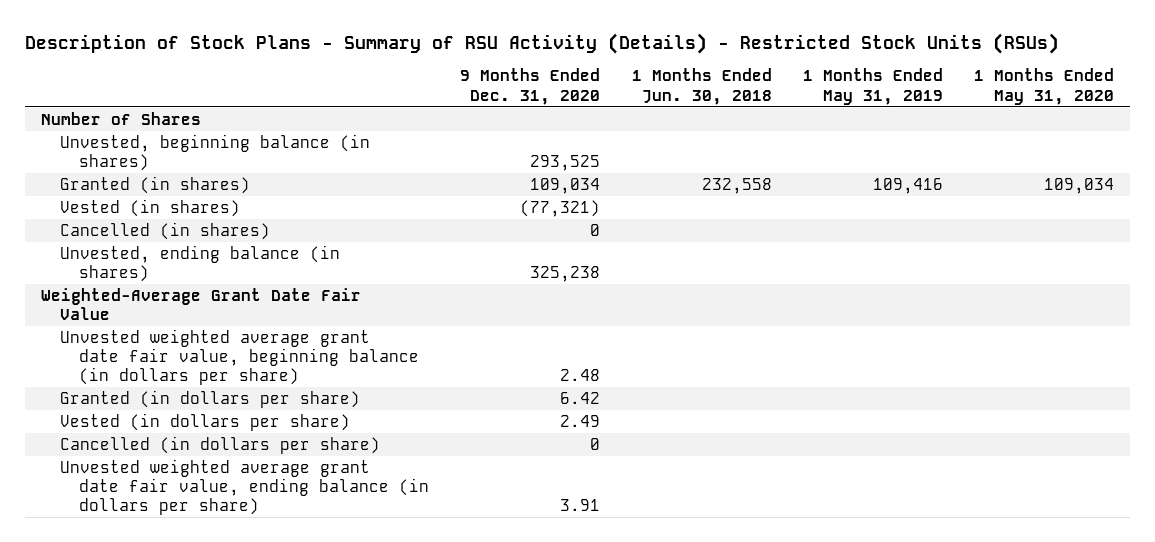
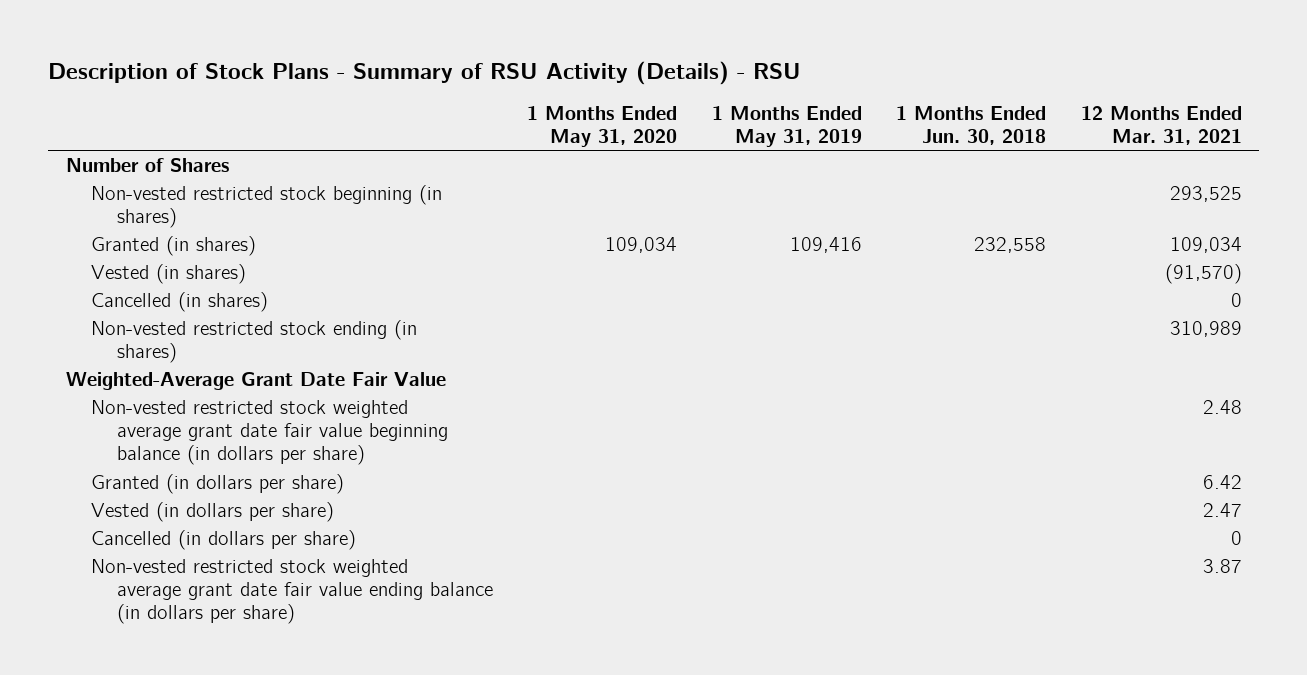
[24,32,1059,54] Description of Stock Plans - Summary of RSU Activity (Details) - Restricted Stock Units (RSUs) -> [48,61,802,86] Description of Stock Plans - Summary of RSU Activity (Details) - RSU
[460,68,601,105] 9 Months Ended Dec. 31, 2020 -> none
none -> [1080,105,1242,146] 12 Months Ended Mar. 31, 2021
[59,133,370,172] Unvested, beginning balance (in shares) -> [91,184,443,229] Non-vested restricted stock beginning (in shares)
[59,244,340,283] Unvested, ending balance (in shares) -> [91,319,418,364] Non-vested restricted stock ending (in shares)
[59,328,420,386] Unvested weighted average grant date fair value, beginning balance (in dollars per share) -> [91,399,448,466] Non-vested restricted stock weighted average grant date fair value beginning balance (in dollars per share)
[59,458,430,516] Unvested weighted average grant date fair value, ending balance (in dollars per share) -> [91,558,493,625] Non-vested restricted stock weighted average grant date fair value ending balance (in dollars per share)

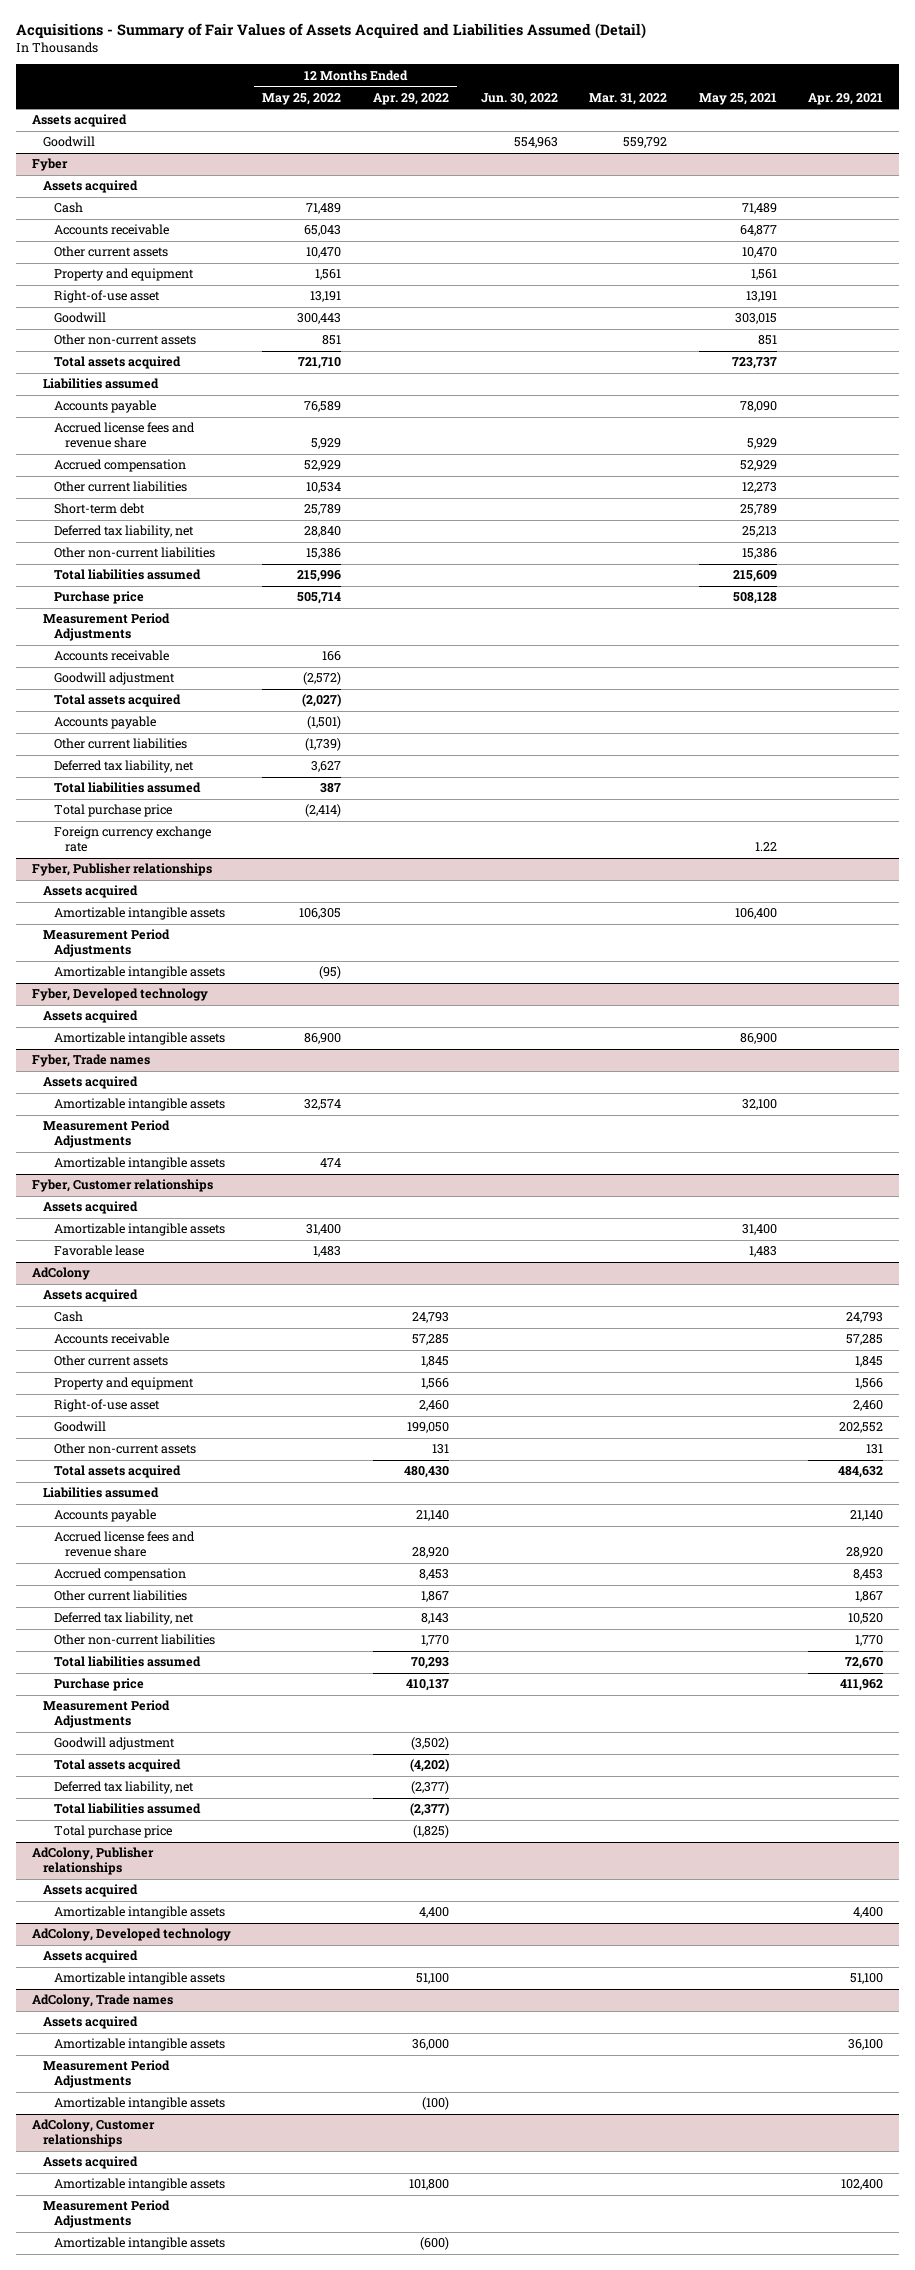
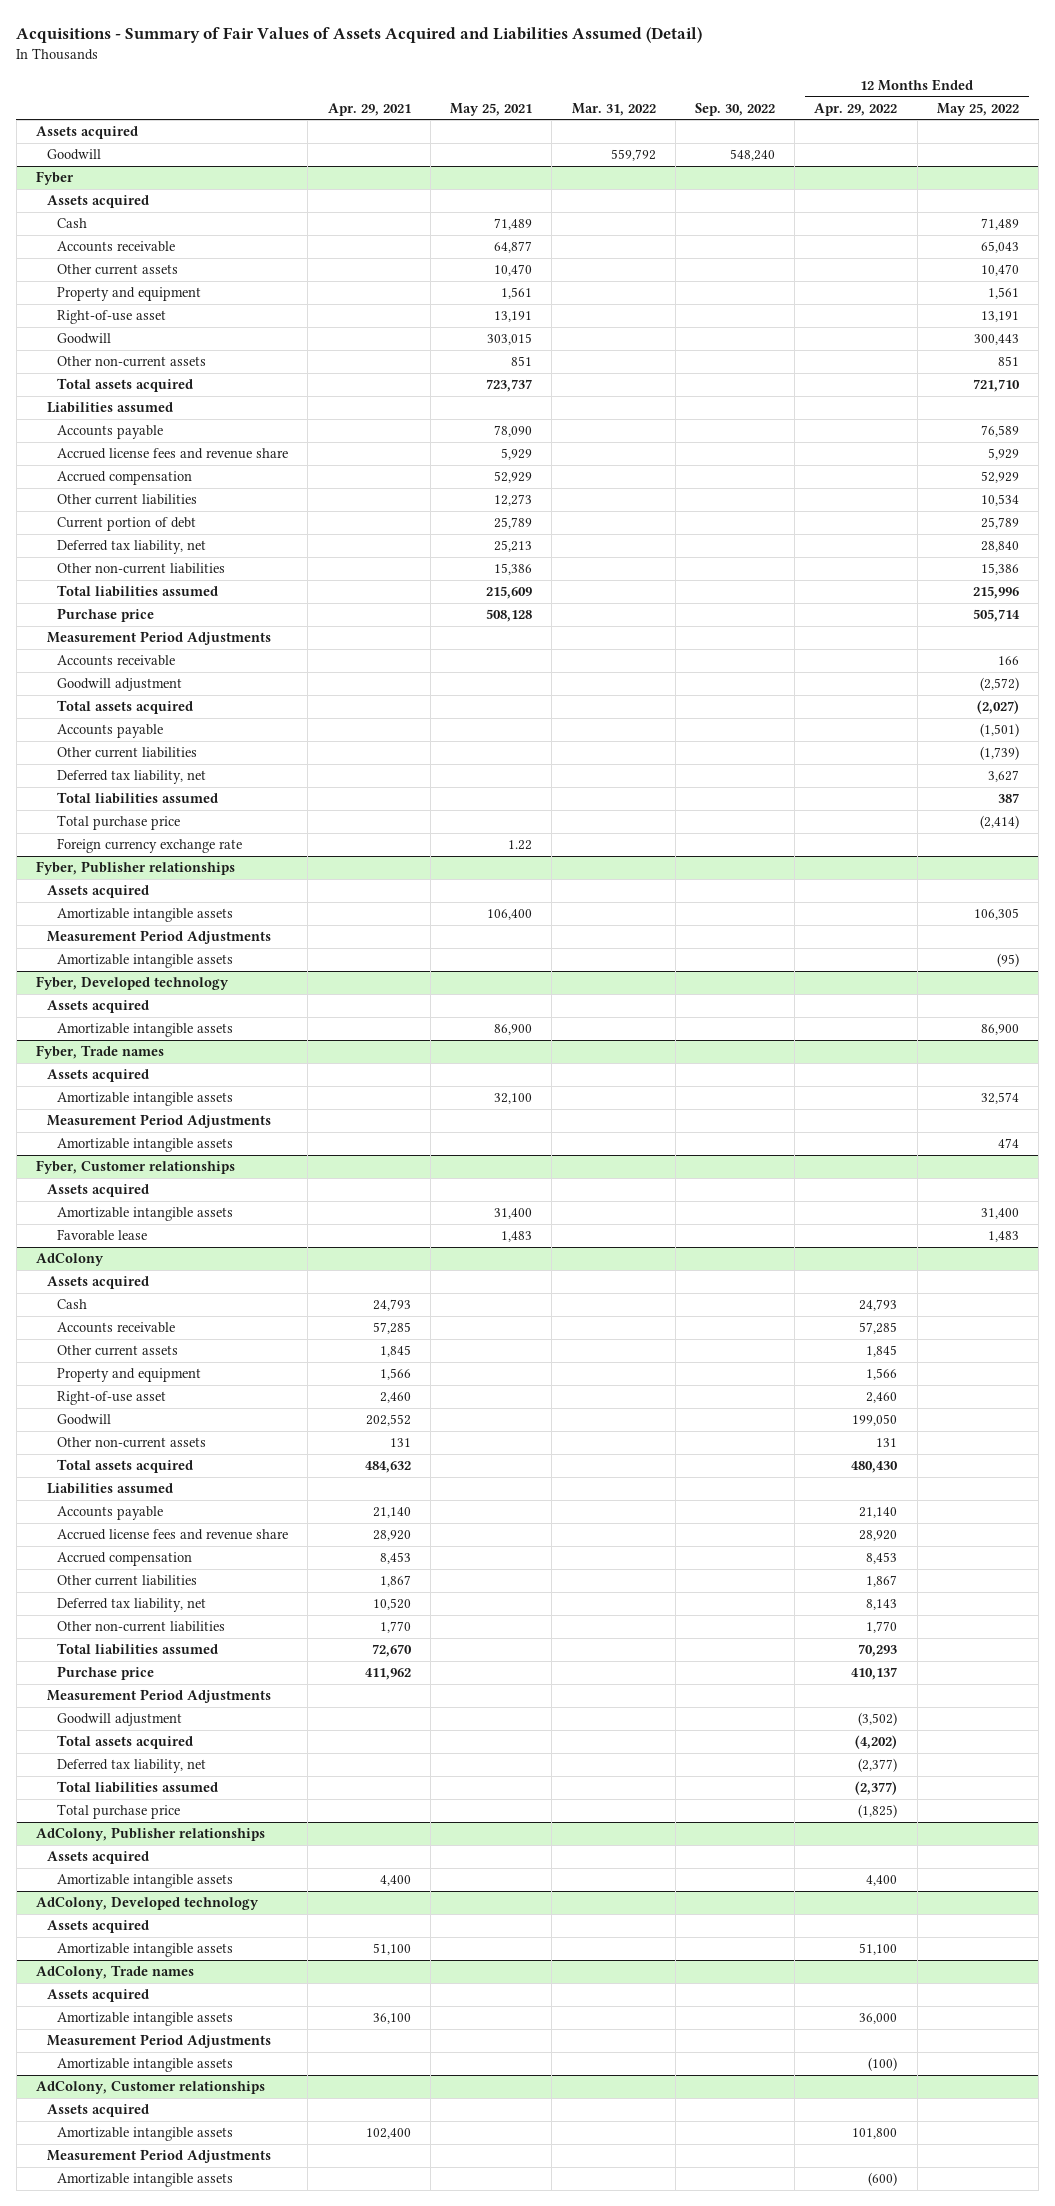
[480,92,558,105] Jun. 30, 2022 -> none
none -> [695,102,776,116] Sep. 30, 2022
[53,503,145,515] Short-term debt -> [57,517,197,532] Current portion of debt

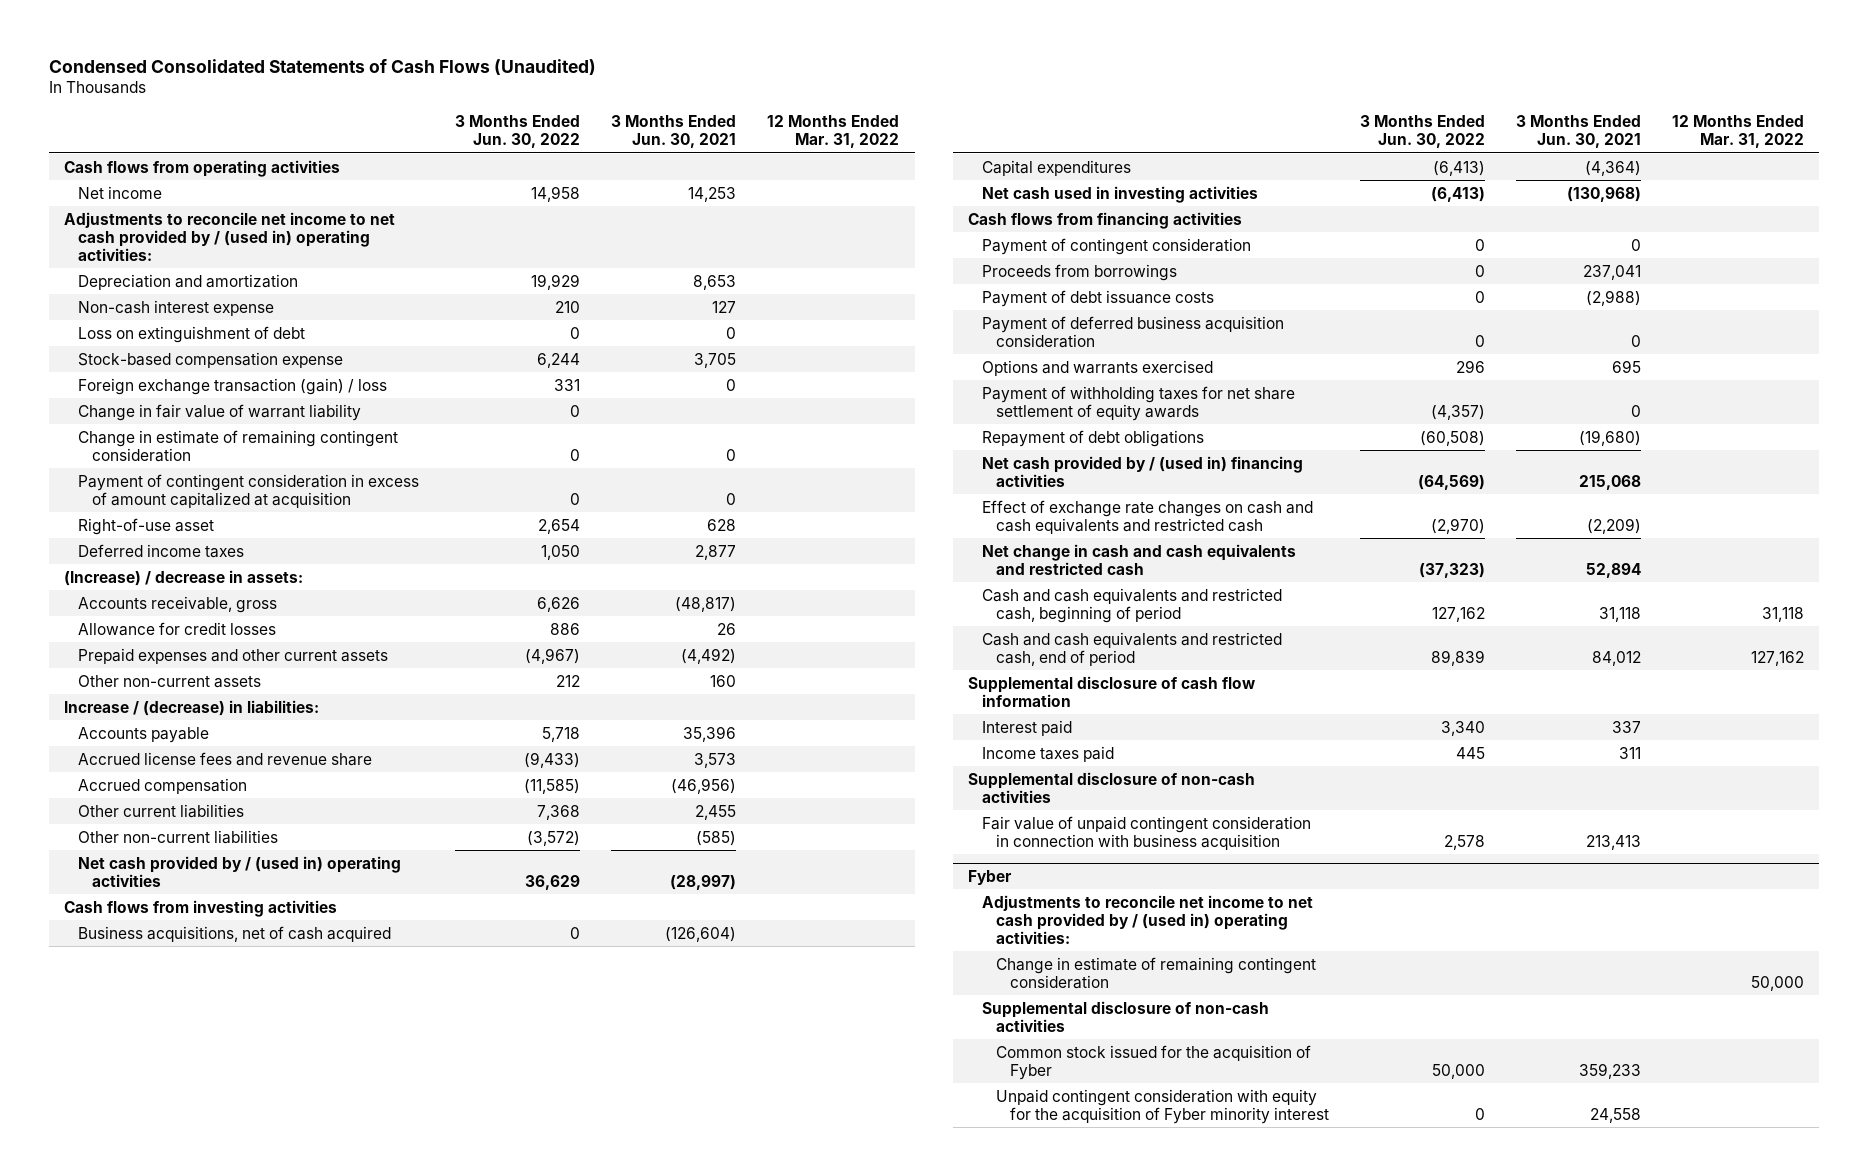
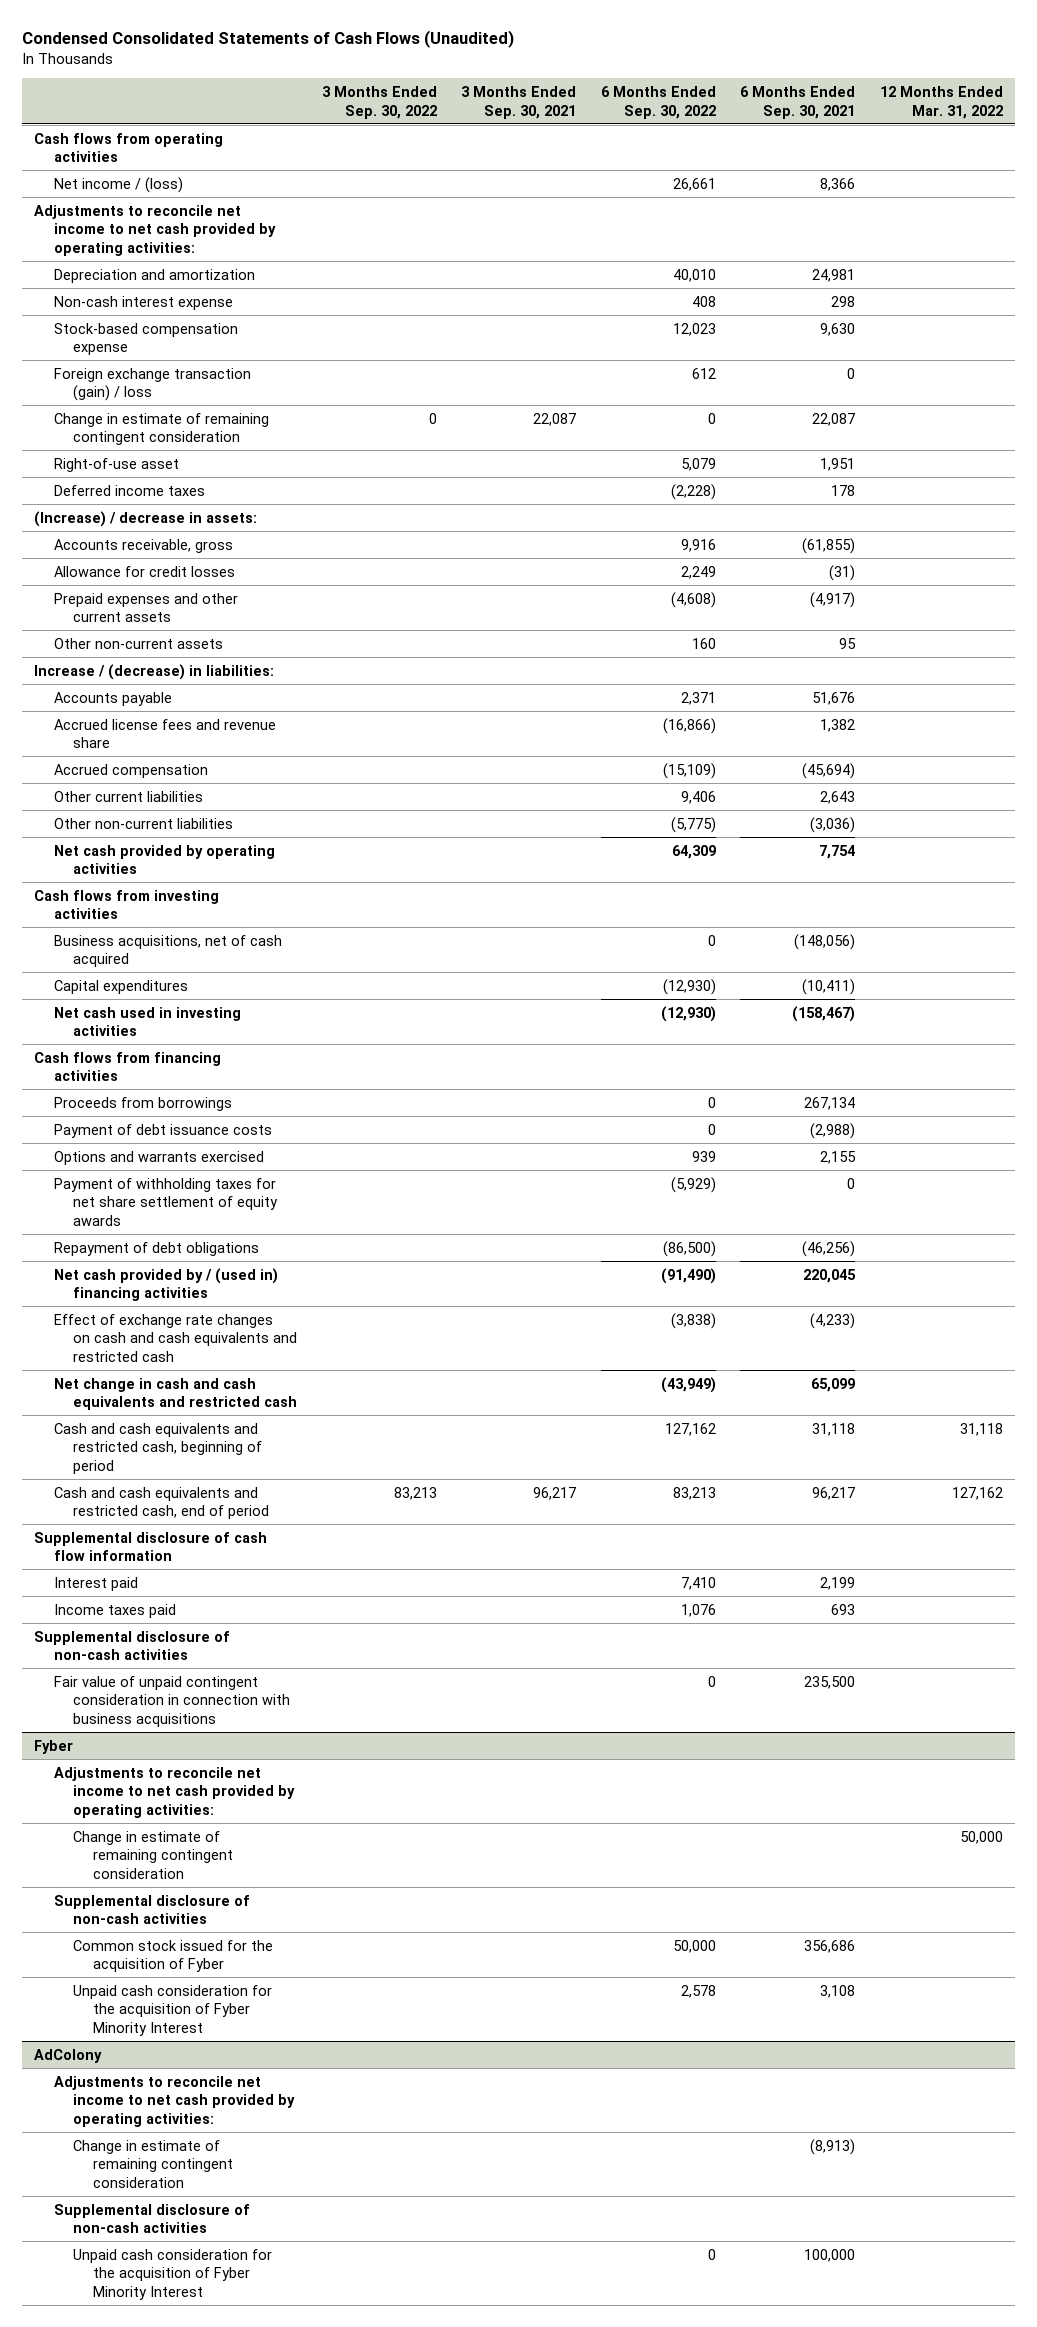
[455,115,581,149] 3 Months Ended Jun. 30, 2022 -> none
[611,115,737,149] 3 Months Ended Jun. 30, 2021 -> none
none -> [321,86,437,119] 3 Months Ended Sep. 30, 2022
none -> [461,86,577,119] 3 Months Ended Sep. 30, 2021
none -> [600,86,716,119] 6 Months Ended Sep. 30, 2022
none -> [740,86,856,119] 6 Months Ended Sep. 30, 2021
[77,185,162,199] Net income -> [53,176,183,193] Net income / (loss)
[64,211,396,262] Adjustments to reconcile net income to net cash provided by / (used in) operating activities: -> [34,204,276,256] Adjustments to reconcile net income to net cash provided by operating activities:
[77,325,305,343] Loss on extinguishment of debt -> none
[77,403,361,421] Change in fair value of warrant liability -> none
[77,473,419,508] Payment of contingent consideration in excess of amount capitalized at acquisition -> none
[77,855,401,887] Net cash provided by / (used in) operating activities -> [53,844,275,875] Net cash provided by operating activities
[982,237,1252,255] Payment of contingent consideration -> none
[982,315,1285,348] Payment of deferred business acquisition consideration -> none
[982,815,1312,850] Fair value of unpaid contingent consideration in connection with business acquisition -> [53,1675,291,1727] Fair value of unpaid contingent consideration in connection with business acquisitions
[982,894,1314,945] Adjustments to reconcile net income to net cash provided by / (used in) operating activities: -> [53,1766,296,1818] Adjustments to reconcile net income to net cash provided by operating activities:
[996,1088,1329,1124] Unpaid contingent consideration with equity for the acquisition of Fyber minority interest -> [73,1984,273,2036] Unpaid cash consideration for the acquisition of Fyber Minority Interest
none -> [34,2048,103,2063] AdColony
none -> [53,2075,296,2127] Adjustments to reconcile net income to net cash provided by operating activities:
none -> [73,2139,233,2188] Change in estimate of remaining contingent consideration
none -> [53,2203,250,2234] Supplemental disclosure of non-cash activities
none -> [73,2248,273,2300] Unpaid cash consideration for the acquisition of Fyber Minority Interest

